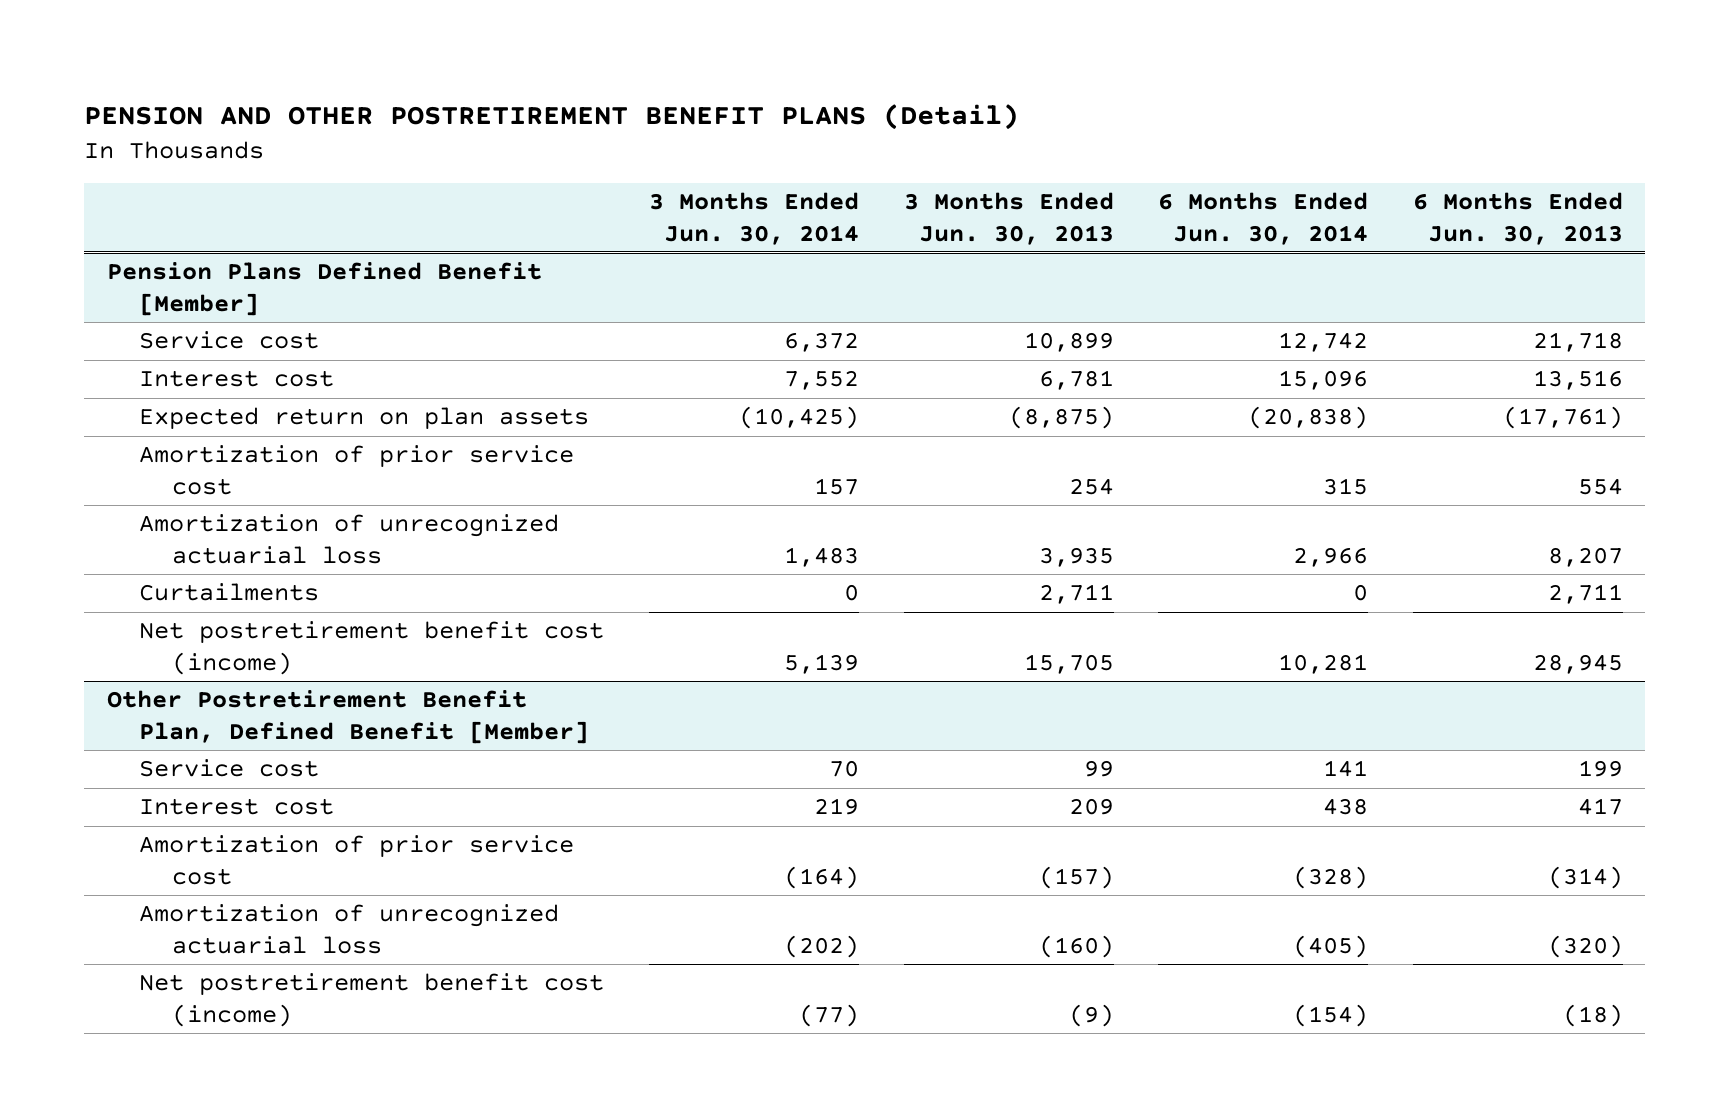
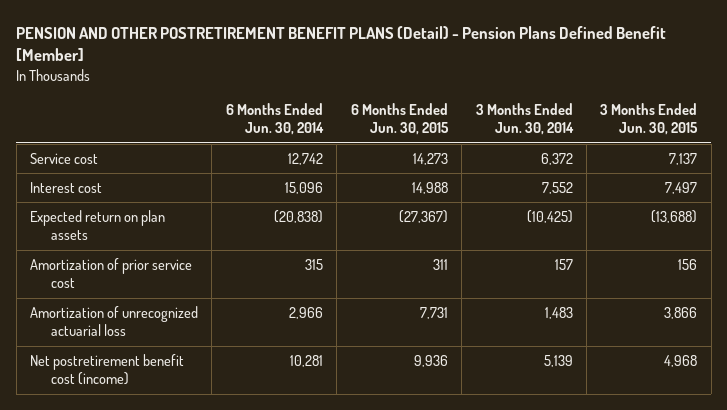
[84,103,1020,130] PENSION AND OTHER POSTRETIREMENT BENEFIT PLANS (Detail) -> [16,25,667,62] PENSION AND OTHER POSTRETIREMENT BENEFIT PLANS (Detail) - Pension Plans Defined Benefit [Member]
[903,192,1114,245] 3 Months Ended Jun. 30, 2013 -> none
[1412,192,1623,245] 6 Months Ended Jun. 30, 2013 -> none
none -> [350,103,449,136] 6 Months Ended Jun. 30, 2015
none -> [600,103,699,136] 3 Months Ended Jun. 30, 2015
[106,262,542,316] Pension Plans Defined Benefit [Member] -> none
[139,583,320,602] Curtailments -> none
[106,690,590,744] Other Postretirement Benefit Plan, Defined Benefit [Member] -> none
[139,759,320,778] Service cost -> none
[139,798,335,816] Interest cost -> none
[139,835,575,885] Amortization of prior service cost -> none
[139,904,560,954] Amortization of unrecognized actuarial loss -> none
[139,973,605,1027] Net postretirement benefit cost (income) -> none

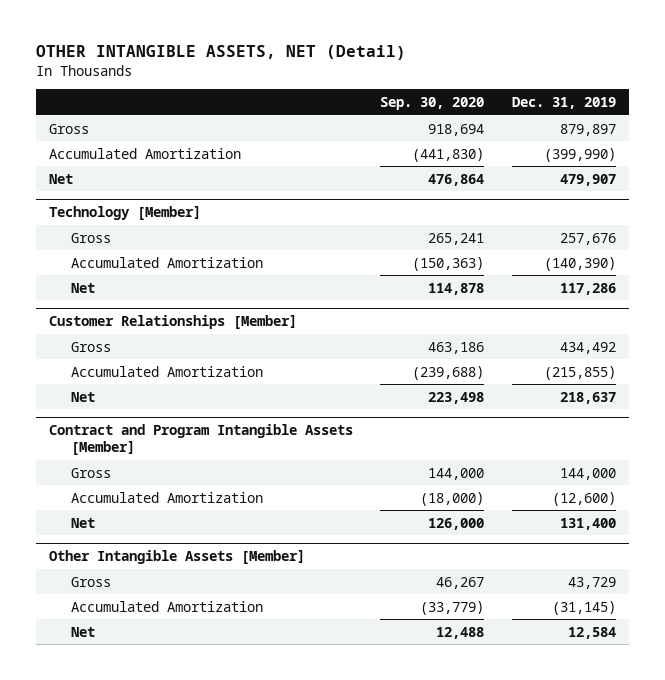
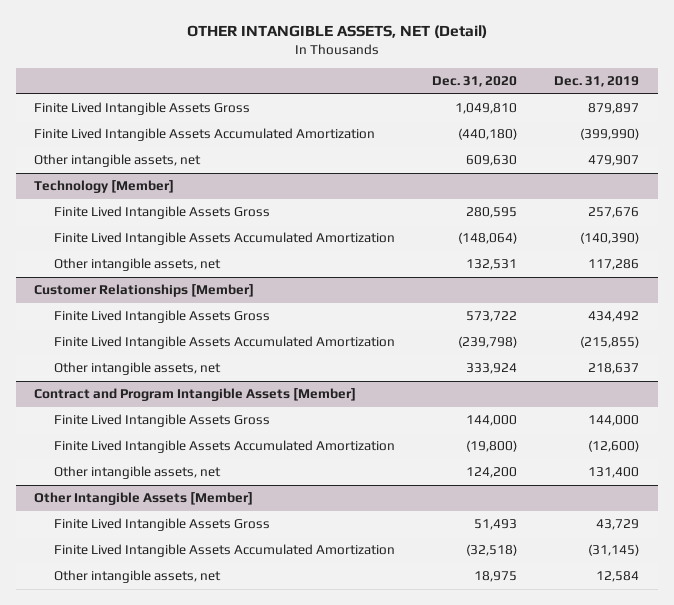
[380,97,485,111] Sep. 30, 2020 -> none
none -> [432,75,518,87] Dec. 31, 2020
[49,123,90,134] Gross -> [34,102,251,116] Finite Lived Intangible Assets Gross
[49,147,242,159] Accumulated Amortization -> [34,128,376,142] Finite Lived Intangible Assets Accumulated Amortization
[49,173,74,184] Net -> [34,154,202,168] Other intangible assets, net
[70,232,111,243] Gross -> [53,206,270,220] Finite Lived Intangible Assets Gross
[70,256,263,268] Accumulated Amortization -> [53,232,395,246] Finite Lived Intangible Assets Accumulated Amortization
[70,282,95,293] Net -> [53,258,221,272] Other intangible assets, net
[70,341,111,352] Gross -> [53,310,270,324] Finite Lived Intangible Assets Gross
[70,365,263,377] Accumulated Amortization -> [53,336,395,350] Finite Lived Intangible Assets Accumulated Amortization
[70,391,95,402] Net -> [53,362,221,376] Other intangible assets, net
[70,467,111,478] Gross -> [53,414,270,428] Finite Lived Intangible Assets Gross
[70,491,263,503] Accumulated Amortization -> [53,440,395,454] Finite Lived Intangible Assets Accumulated Amortization
[70,517,95,528] Net -> [53,466,221,480] Other intangible assets, net
[70,576,111,587] Gross -> [53,518,270,532] Finite Lived Intangible Assets Gross
[70,600,263,612] Accumulated Amortization -> [53,544,395,558] Finite Lived Intangible Assets Accumulated Amortization
[70,626,95,637] Net -> [53,570,221,584] Other intangible assets, net

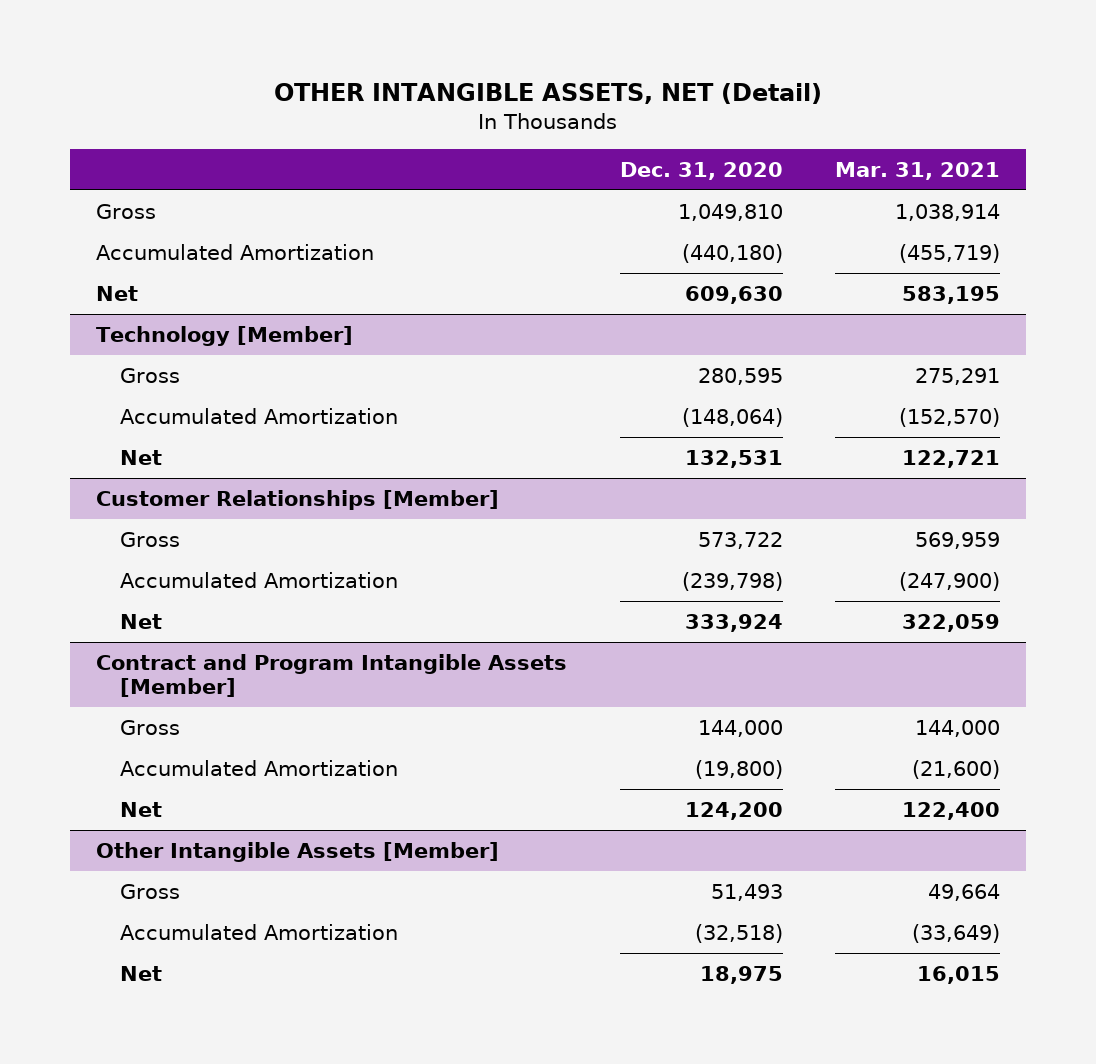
[554,75,640,87] Dec. 31, 2019 -> none
none -> [835,161,1001,180] Mar. 31, 2021
[34,102,251,116] Finite Lived Intangible Assets Gross -> [96,203,157,219] Gross
[34,128,376,142] Finite Lived Intangible Assets Accumulated Amortization -> [96,243,375,260] Accumulated Amortization
[34,154,202,168] Other intangible assets, net -> [96,285,139,301] Net
[53,206,270,220] Finite Lived Intangible Assets Gross -> [119,367,180,383] Gross
[53,232,395,246] Finite Lived Intangible Assets Accumulated Amortization -> [119,407,398,424] Accumulated Amortization
[53,258,221,272] Other intangible assets, net -> [119,449,162,465] Net
[53,310,270,324] Finite Lived Intangible Assets Gross -> [119,531,180,547] Gross
[53,336,395,350] Finite Lived Intangible Assets Accumulated Amortization -> [119,571,398,588] Accumulated Amortization
[53,362,221,376] Other intangible assets, net -> [119,613,162,629] Net
[53,414,270,428] Finite Lived Intangible Assets Gross -> [119,719,180,735] Gross
[53,440,395,454] Finite Lived Intangible Assets Accumulated Amortization -> [119,759,398,776] Accumulated Amortization
[53,466,221,480] Other intangible assets, net -> [119,801,162,817] Net
[53,518,270,532] Finite Lived Intangible Assets Gross -> [119,883,180,899] Gross
[53,544,395,558] Finite Lived Intangible Assets Accumulated Amortization -> [119,923,398,940] Accumulated Amortization
[53,570,221,584] Other intangible assets, net -> [119,965,162,981] Net

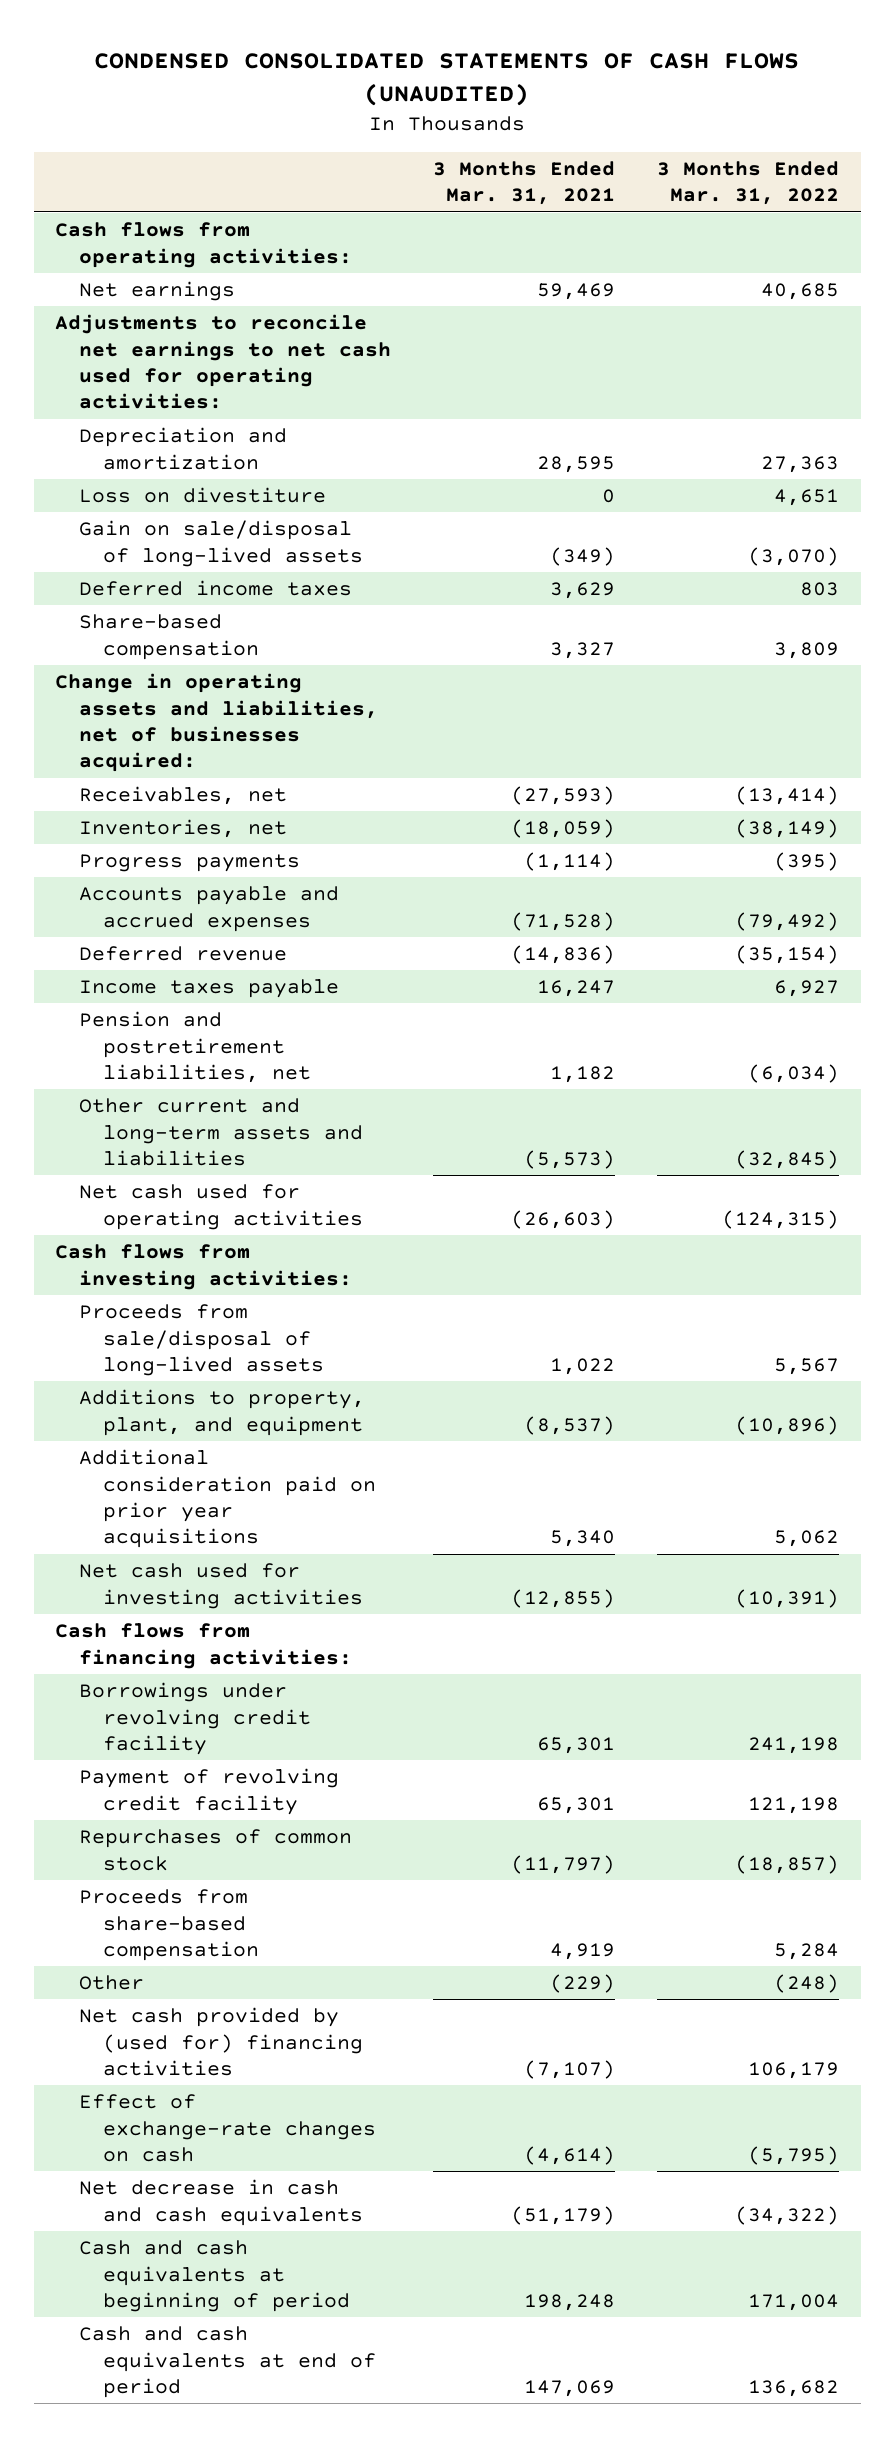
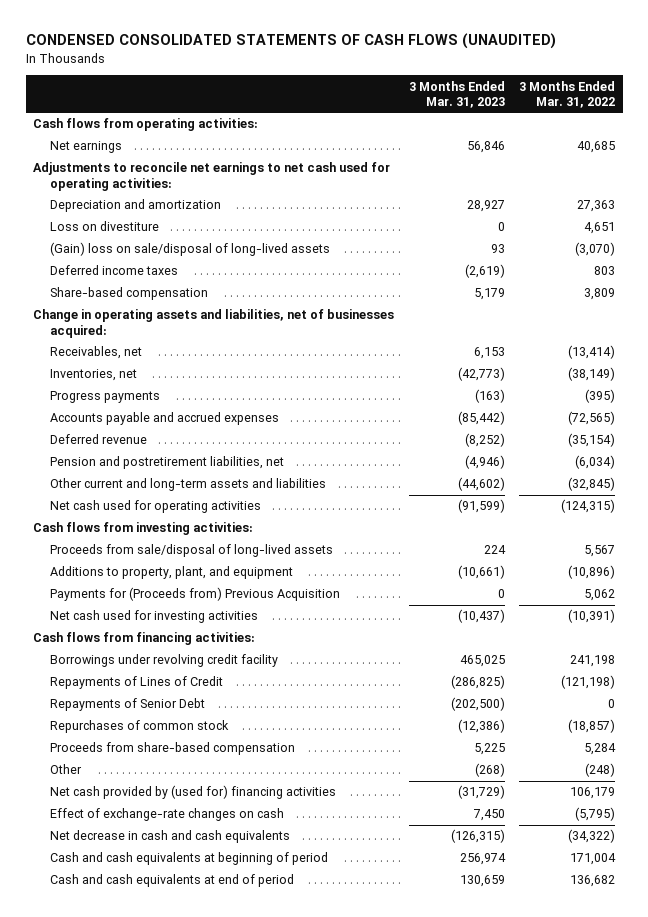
[433,160,616,206] 3 Months Ended Mar. 31, 2021 -> none
none -> [408,80,505,108] 3 Months Ended Mar. 31, 2023
[79,520,364,567] Gain on sale/disposal of long-lived assets -> [50,242,331,257] (Gain) loss on sale/disposal of long-lived assets
[735,911,840,931] (79,492) -> [568,411,616,426] (72,565)
[79,979,340,999] Income taxes payable -> none
[79,1449,377,1549] Additional consideration paid on prior year acquisitions -> [50,587,341,602] Payments for (Proceeds from) Previous Acquisition
[79,1768,340,1815] Payment of revolving credit facility -> [50,676,224,690] Repayments of Lines of Credit
[748,1796,840,1814] 121,198 -> [561,675,616,690] (121,198)
none -> [50,698,206,712] Repayments of Senior Debt

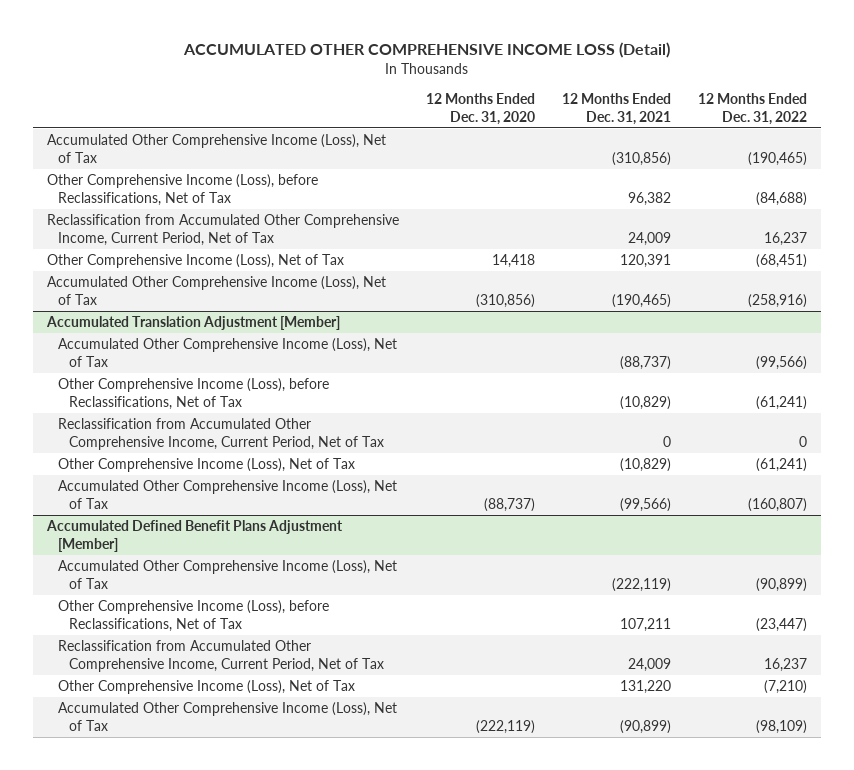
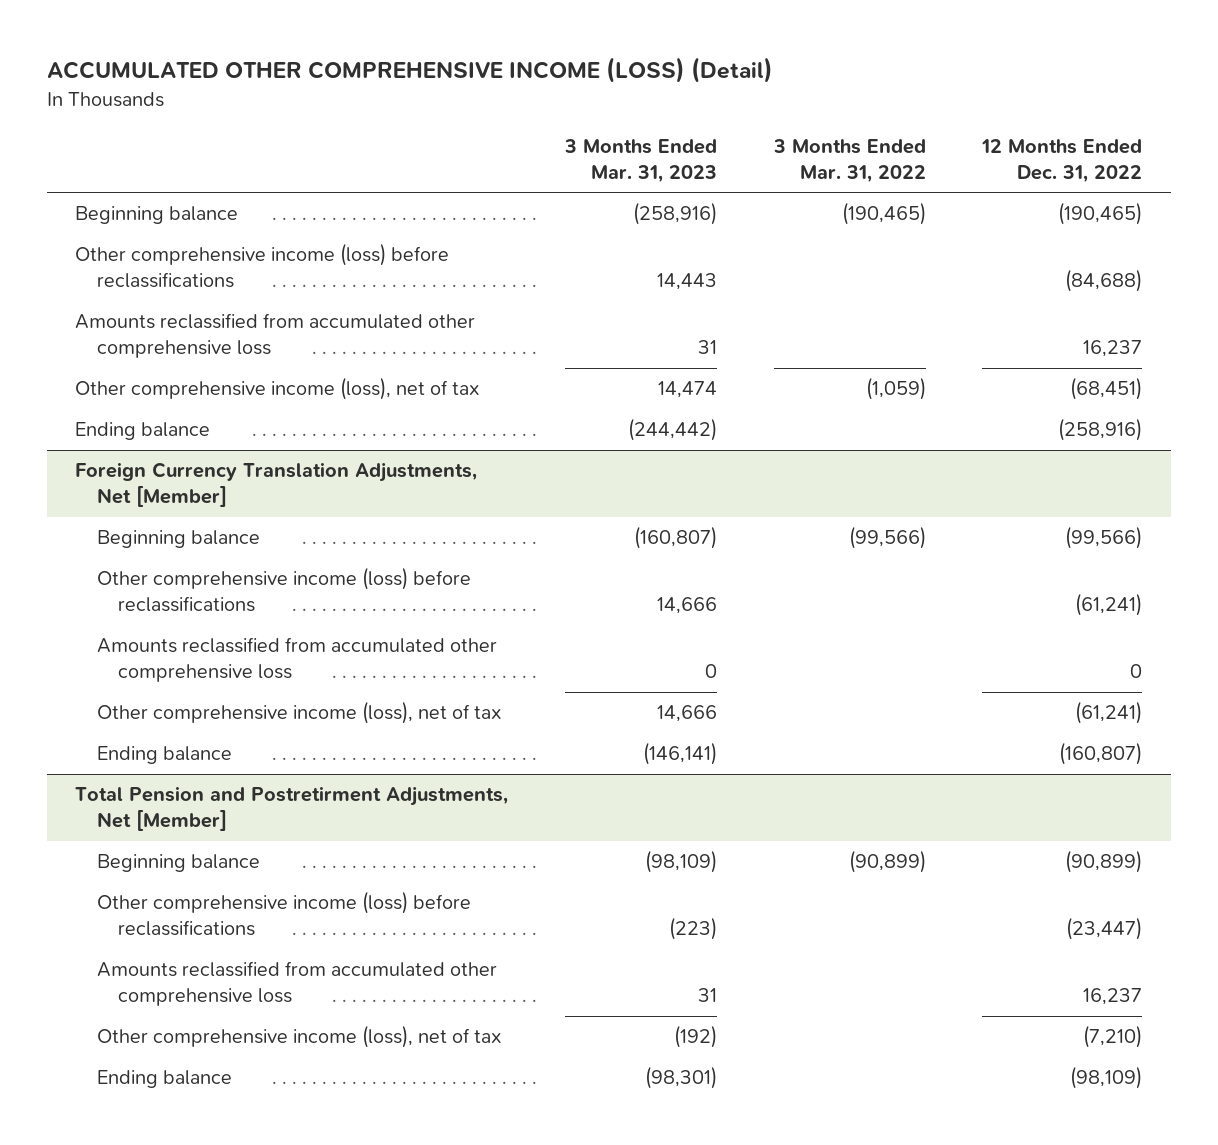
[182,41,670,58] ACCUMULATED OTHER COMPREHENSIVE INCOME LOSS (Detail) -> [47,57,774,84] ACCUMULATED OTHER COMPREHENSIVE INCOME (LOSS) (Detail)
[425,92,535,125] 12 Months Ended Dec. 31, 2020 -> none
[561,92,671,125] 12 Months Ended Dec. 31, 2021 -> none
none -> [564,138,718,183] 3 Months Ended Mar. 31, 2023
none -> [772,138,926,183] 3 Months Ended Mar. 31, 2022
[46,134,386,163] Accumulated Other Comprehensive Income (Loss), Net of Tax -> [75,206,239,225] Beginning balance
[46,174,318,206] Other Comprehensive Income (Loss), before Reclassifications, Net of Tax -> [75,243,450,288] Other comprehensive income (loss) before reclassifications
[46,214,399,246] Reclassification from Accumulated Other Comprehensive Income, Current Period, Net of Tax -> [75,313,476,358] Amounts reclassified from accumulated other comprehensive loss
[46,254,344,269] Other Comprehensive Income (Loss), Net of Tax -> [75,377,481,401] Other comprehensive income (loss), net of tax
[46,276,386,305] Accumulated Other Comprehensive Income (Loss), Net of Tax -> [75,422,211,441] Ending balance
[45,316,340,331] Accumulated Translation Adjustment [Member] -> [75,462,478,507] Foreign Currency Translation Adjustments, Net [Member]
[57,338,397,367] Accumulated Other Comprehensive Income (Loss), Net of Tax -> [96,530,260,549] Beginning balance
[57,378,329,410] Other Comprehensive Income (Loss), before Reclassifications, Net of Tax -> [96,567,471,612] Other comprehensive income (loss) before reclassifications
[57,418,385,450] Reclassification from Accumulated Other Comprehensive Income, Current Period, Net of Tax -> [96,637,497,682] Amounts reclassified from accumulated other comprehensive loss
[57,458,355,473] Other Comprehensive Income (Loss), Net of Tax -> [96,701,502,725] Other comprehensive income (loss), net of tax
[57,480,397,509] Accumulated Other Comprehensive Income (Loss), Net of Tax -> [96,746,232,765] Ending balance
[45,520,343,552] Accumulated Defined Benefit Plans Adjustment [Member] -> [75,786,509,831] Total Pension and Postretirment Adjustments, Net [Member]
[57,560,397,589] Accumulated Other Comprehensive Income (Loss), Net of Tax -> [96,854,260,873] Beginning balance
[57,600,329,632] Other Comprehensive Income (Loss), before Reclassifications, Net of Tax -> [96,891,471,936] Other comprehensive income (loss) before reclassifications
[57,640,385,672] Reclassification from Accumulated Other Comprehensive Income, Current Period, Net of Tax -> [96,961,497,1006] Amounts reclassified from accumulated other comprehensive loss
[57,680,355,695] Other Comprehensive Income (Loss), Net of Tax -> [96,1025,502,1049] Other comprehensive income (loss), net of tax
[57,702,397,731] Accumulated Other Comprehensive Income (Loss), Net of Tax -> [96,1070,232,1089] Ending balance

